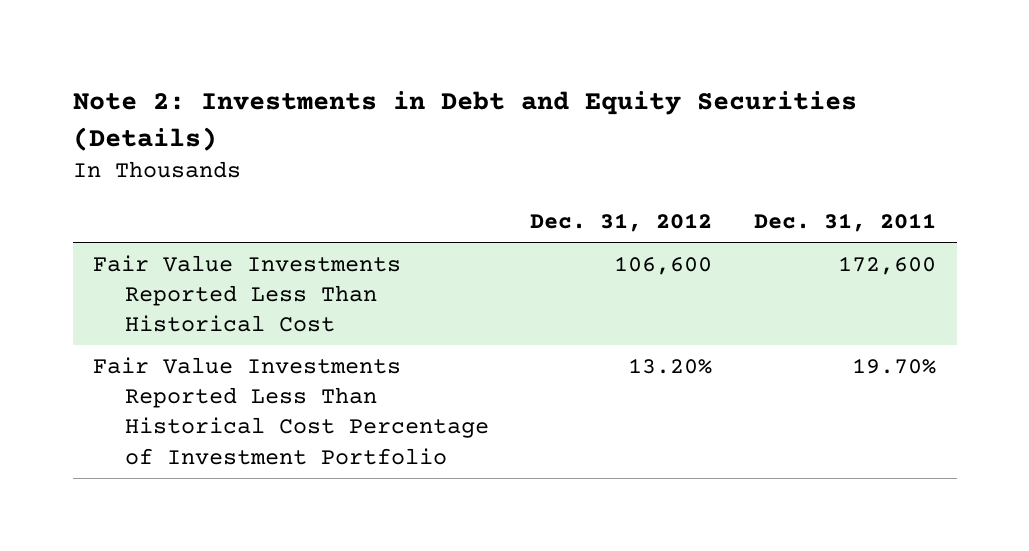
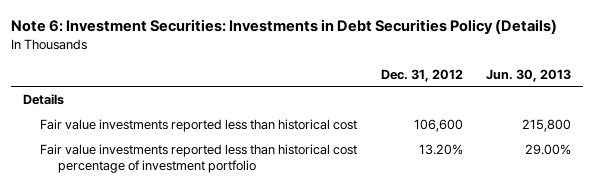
[72,91,857,151] Note 2: Investments in Debt and Equity Securities (Details) -> [10,19,557,35] Note 6: Investment Securities: Investments in Debt Securities Policy (Details)
[753,213,936,233] Dec. 31, 2011 -> none
none -> [486,68,572,82] Jun. 30, 2013
none -> [22,94,64,106] Details
[93,254,402,333] Fair Value Investments Reported Less Than Historical Cost -> [40,119,358,133] Fair value investments reported less than historical cost
[93,356,489,465] Fair Value Investments Reported Less Than Historical Cost Percentage of Investment Portfolio -> [40,144,358,174] Fair value investments reported less than historical cost percentage of investment portfolio

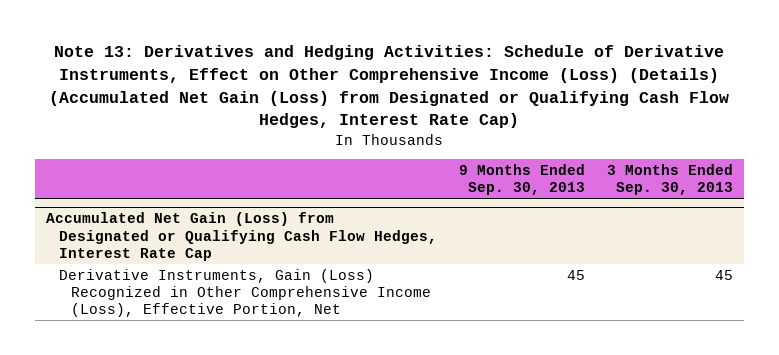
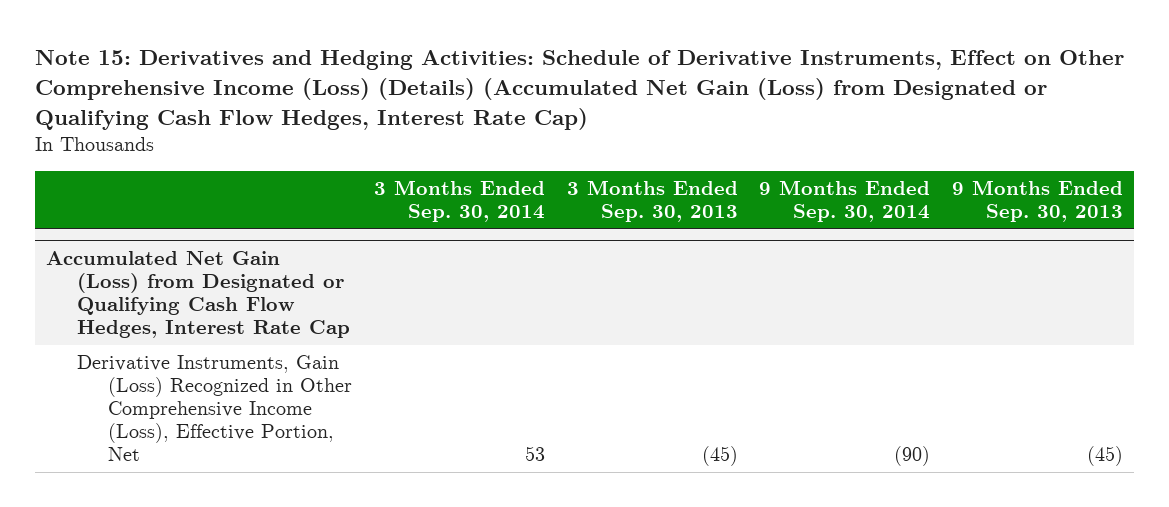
[49,45,730,129] Note 13: Derivatives and Hedging Activities: Schedule of Derivative Instruments, Effect on Other Comprehensive Income (Loss) (Details) (Accumulated Net Gain (Loss) from Designated or Qualifying Cash Flow Hedges, Interest Rate Cap) -> [35,50,1125,131] Note 15: Derivatives and Hedging Activities: Schedule of Derivative Instruments, Effect on Other Comprehensive Income (Loss) (Details) (Accumulated Net Gain (Loss) from Designated or Qualifying Cash Flow Hedges, Interest Rate Cap)
none -> [373,179,545,222] 3 Months Ended Sep. 30, 2014
none -> [759,179,931,222] 9 Months Ended Sep. 30, 2014
[566,269,585,280] 45 -> [1087,446,1124,467] (45)
[714,269,733,280] 45 -> [701,446,738,467] (45)

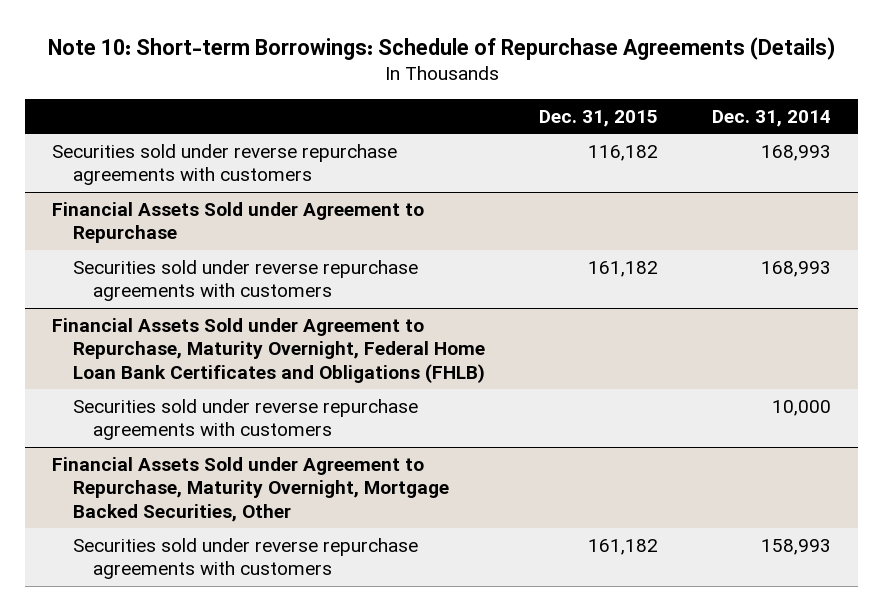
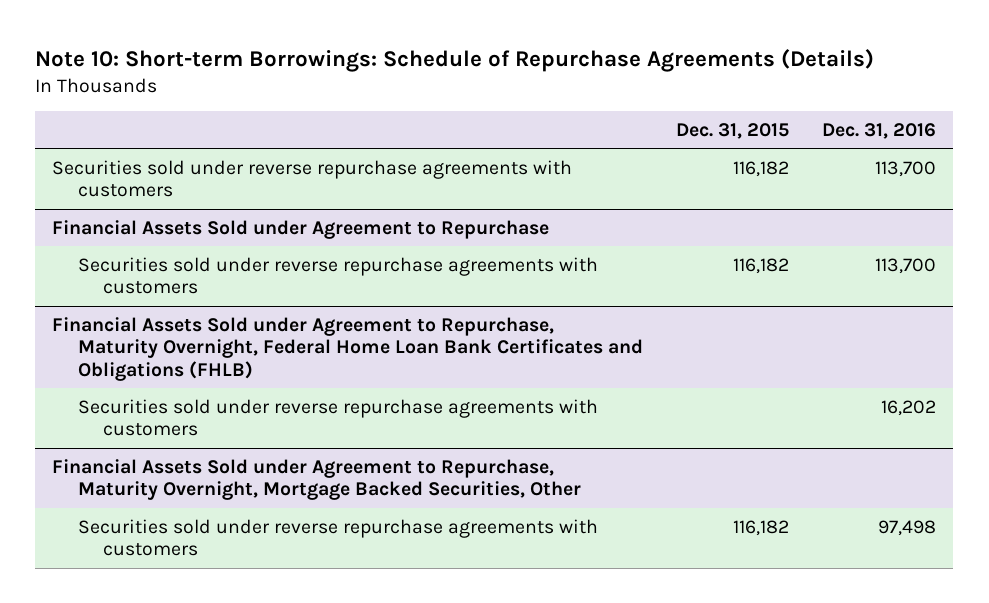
[712,109,832,127] Dec. 31, 2014 -> none
none -> [822,122,937,139] Dec. 31, 2016
[587,260,658,277] 161,182 -> [733,257,790,274] 116,182
[587,538,658,555] 161,182 -> [733,519,790,536] 116,182

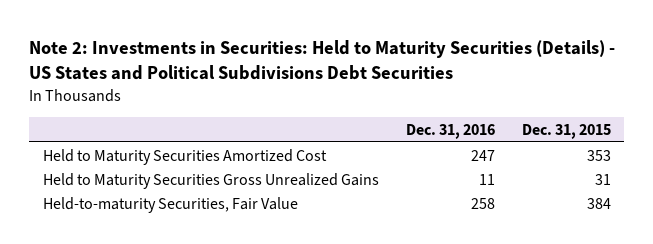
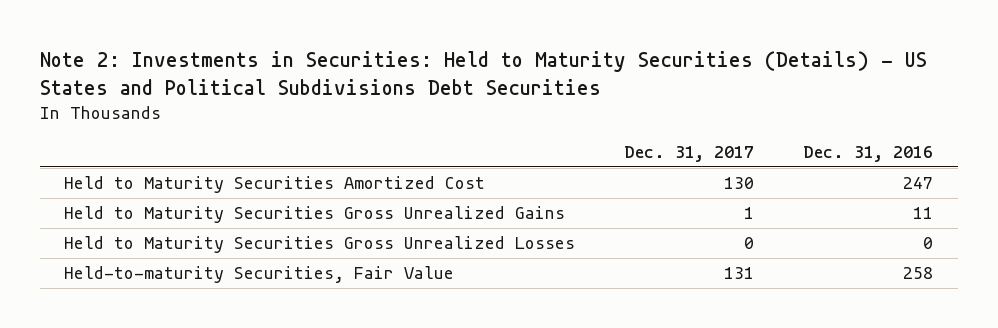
[521,123,611,139] Dec. 31, 2015 -> none
none -> [624,145,755,162] Dec. 31, 2017
none -> [64,236,576,254] Held to Maturity Securities Gross Unrealized Losses

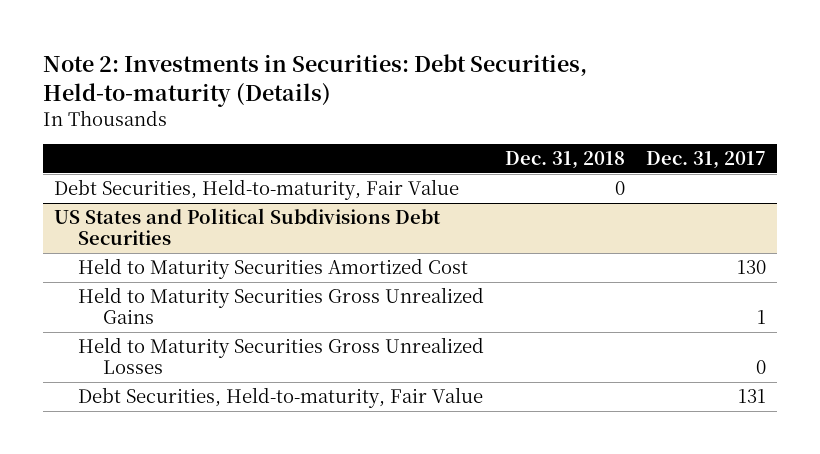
[39,51,927,95] Note 2: Investments in Securities: Held to Maturity Securities (Details) - US States and Political Subdivisions Debt Securities -> [43,53,588,107] Note 2: Investments in Securities: Debt Securities, Held-to-maturity (Details)
[803,145,934,162] Dec. 31, 2016 -> none
none -> [505,151,626,170] Dec. 31, 2018
none -> [53,179,459,201] Debt Securities, Held-to-maturity, Fair Value
none -> [53,208,441,246] US States and Political Subdivisions Debt Securities
[64,266,455,284] Held-to-maturity Securities, Fair Value -> [78,387,484,409] Debt Securities, Held-to-maturity, Fair Value

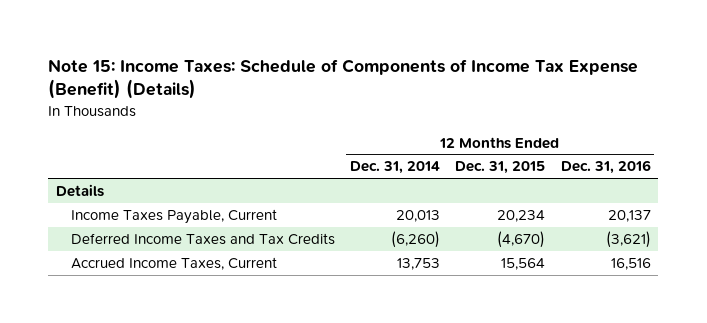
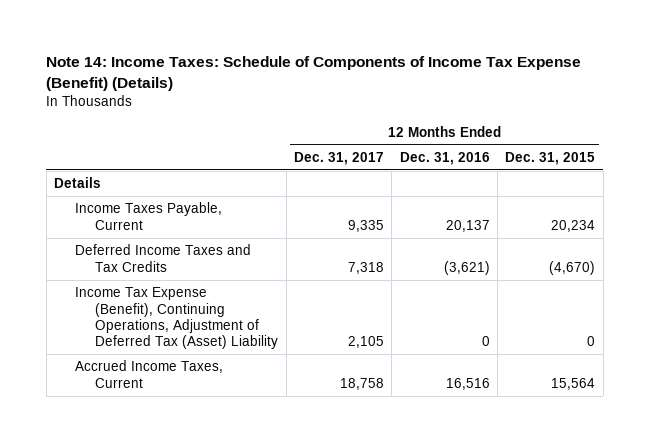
[48,58,639,100] Note 15: Income Taxes: Schedule of Components of Income Tax Expense (Benefit) (Details) -> [46,55,582,91] Note 14: Income Taxes: Schedule of Components of Income Tax Expense (Benefit) (Details)
[349,161,440,175] Dec. 31, 2014 -> none
none -> [293,151,384,165] Dec. 31, 2017
none -> [74,287,279,350] Income Tax Expense (Benefit), Continuing Operations, Adjustment of Deferred Tax (Asset) Liability

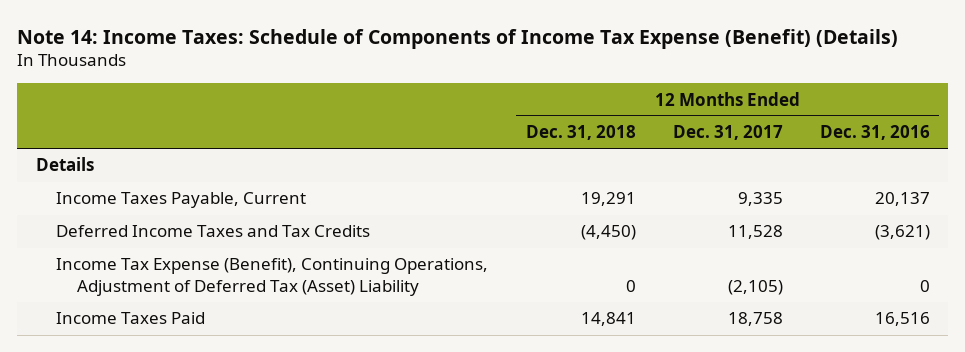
[505,151,596,165] Dec. 31, 2015 -> none
none -> [525,125,636,141] Dec. 31, 2018
[347,261,384,274] 7,318 -> [727,225,783,240] 11,528
[347,336,384,349] 2,105 -> [727,279,783,295] (2,105)
[74,360,223,388] Accrued Income Taxes, Current -> [56,312,206,325] Income Taxes Paid

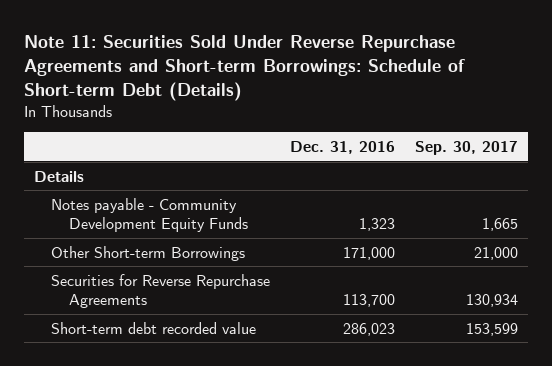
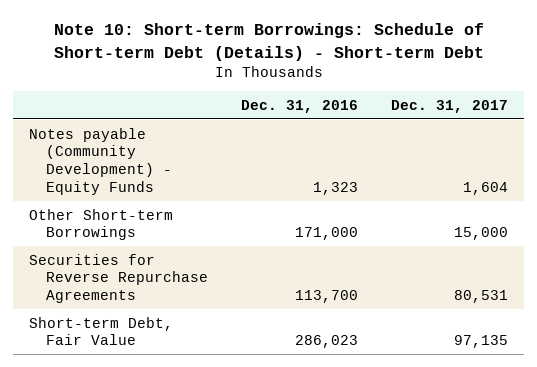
[24,35,466,102] Note 11: Securities Sold Under Reverse Repurchase Agreements and Short-term Borrowings: Schedule of Short-term Debt (Details) -> [53,23,484,61] Note 10: Short-term Borrowings: Schedule of Short-term Debt (Details) - Short-term Debt
[414,140,518,155] Sep. 30, 2017 -> none
none -> [390,99,508,113] Dec. 31, 2017
[34,170,85,182] Details -> none
[51,197,248,232] Notes payable - Community Development Equity Funds -> [29,127,173,195] Notes payable (Community Development) - Equity Funds
[51,321,257,334] Short-term debt recorded value -> [29,316,174,346] Short-term Debt, Fair Value

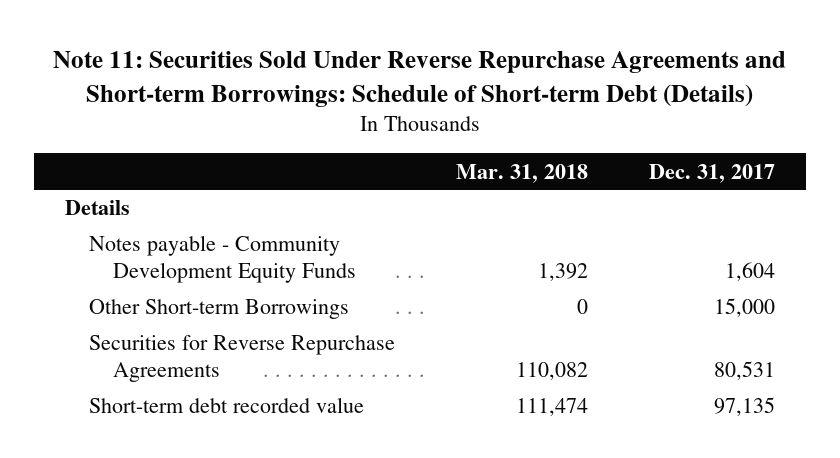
[53,23,484,61] Note 10: Short-term Borrowings: Schedule of Short-term Debt (Details) - Short-term Debt -> [52,50,786,107] Note 11: Securities Sold Under Reverse Repurchase Agreements and Short-term Borrowings: Schedule of Short-term Debt (Details)
[241,99,359,113] Dec. 31, 2016 -> none
none -> [455,163,588,183] Mar. 31, 2018
none -> [64,200,130,216] Details
[29,127,173,195] Notes payable (Community Development) - Equity Funds -> [88,235,356,284] Notes payable - Community Development Equity Funds
[29,316,174,346] Short-term Debt, Fair Value -> [88,397,364,414] Short-term debt recorded value

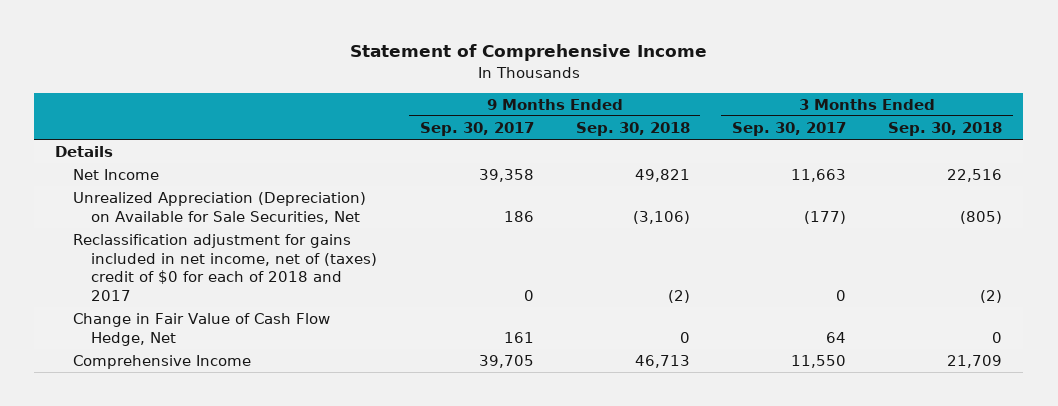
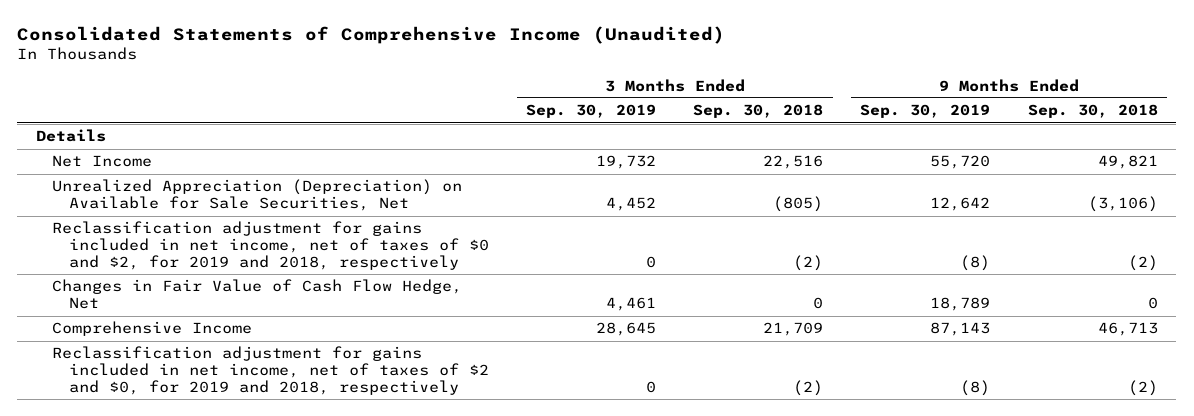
[349,44,707,62] Statement of Comprehensive Income -> [17,25,726,44] Consolidated Statements of Comprehensive Income (Unaudited)
[419,121,534,136] Sep. 30, 2017 -> none
[731,121,846,136] Sep. 30, 2017 -> none
none -> [525,104,656,119] Sep. 30, 2019
none -> [860,104,991,119] Sep. 30, 2019
[73,234,378,301] Reclassification adjustment for gains included in net income, net of (taxes) credit of $0 for each of 2018 and 2017 -> [52,221,489,271] Reclassification adjustment for gains included in net income, net of taxes of $0 and $2, for 2019 and 2018, respectively
[73,313,331,346] Change in Fair Value of Cash Flow Hedge, Net -> [52,279,463,310] Changes in Fair Value of Cash Flow Hedge, Net
none -> [52,346,489,396] Reclassification adjustment for gains included in net income, net of taxes of $2 and $0, for 2019 and 2018, respectively

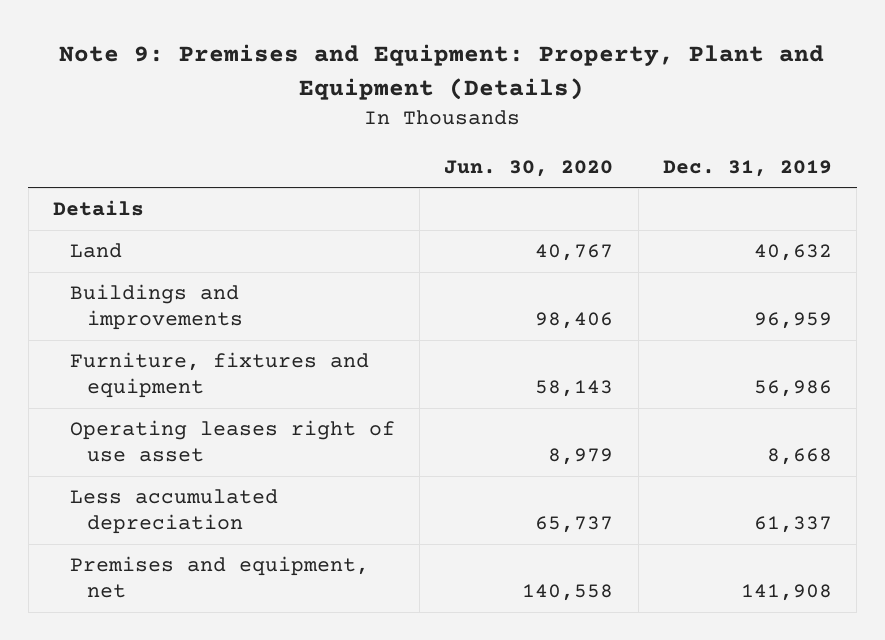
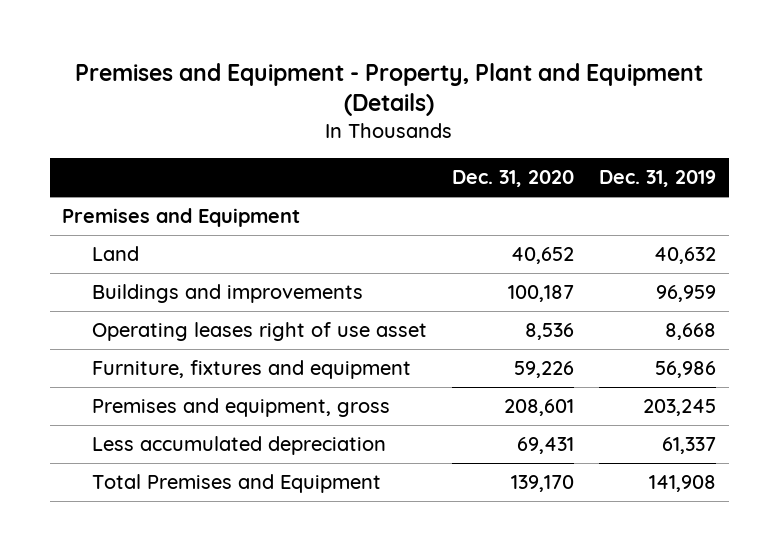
[59,44,825,100] Note 9: Premises and Equipment: Property, Plant and Equipment (Details) -> [75,62,704,117] Premises and Equipment - Property, Plant and Equipment (Details)
[444,159,614,177] Jun. 30, 2020 -> none
none -> [451,170,574,188] Dec. 31, 2020
[52,200,144,217] Details -> none
none -> [62,208,301,228] Premises and Equipment
[69,352,369,398] Furniture, fixtures and equipment -> [91,360,411,380] Furniture, fixtures and equipment
none -> [91,398,390,418] Premises and equipment, gross
[69,556,369,598] Premises and equipment, net -> [91,474,381,494] Total Premises and Equipment

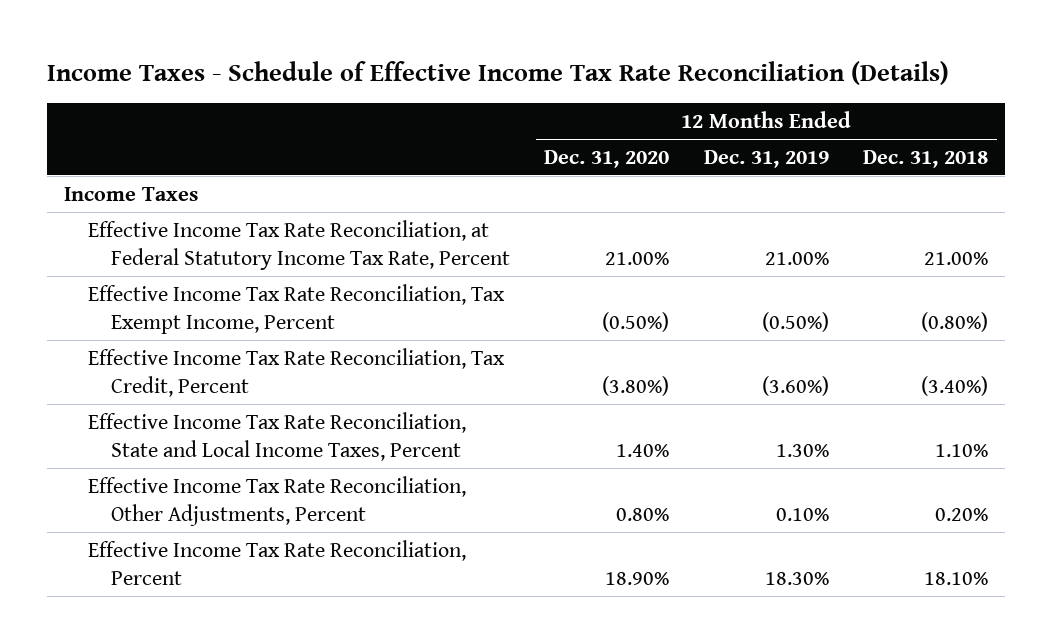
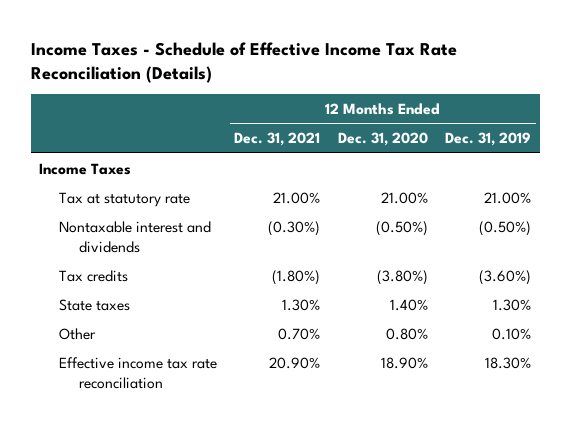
[862,149,988,168] Dec. 31, 2018 -> none
none -> [234,132,321,147] Dec. 31, 2021
[87,219,511,271] Effective Income Tax Rate Reconciliation, at Federal Statutory Income Tax Rate, Percent -> [58,191,190,207] Tax at statutory rate
[87,283,505,335] Effective Income Tax Rate Reconciliation, Tax Exempt Income, Percent -> [58,220,211,253] Nontaxable interest and dividends
[87,347,505,398] Effective Income Tax Rate Reconciliation, Tax Credit, Percent -> [58,269,128,282] Tax credits
[87,411,466,462] Effective Income Tax Rate Reconciliation, State and Local Income Taxes, Percent -> [58,298,130,311] State taxes
[87,475,466,527] Effective Income Tax Rate Reconciliation, Other Adjustments, Percent -> [58,327,96,340] Other
[87,539,466,586] Effective Income Tax Rate Reconciliation, Percent -> [58,356,217,389] Effective income tax rate reconciliation

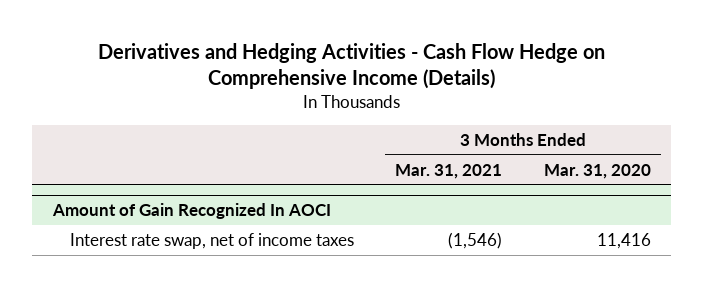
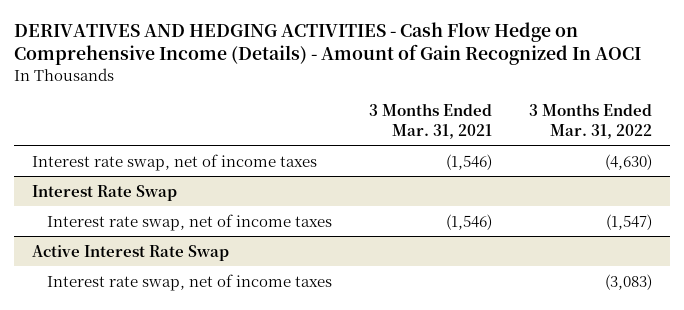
[97,42,605,90] Derivatives and Hedging Activities - Cash Flow Hedge on Comprehensive Income (Details) -> [13,21,641,66] DERIVATIVES AND HEDGING ACTIVITIES - Cash Flow Hedge on Comprehensive Income (Details) - Amount of Gain Recognized In AOCI
[543,163,651,179] Mar. 31, 2020 -> none
none -> [528,103,652,139] 3 Months Ended Mar. 31, 2022
[52,203,332,220] Amount of Gain Recognized In AOCI -> none
none -> [32,184,178,201] Interest Rate Swap
none -> [46,213,332,231] Interest rate swap, net of income taxes
none -> [32,244,230,261] Active Interest Rate Swap
none -> [46,273,332,291] Interest rate swap, net of income taxes

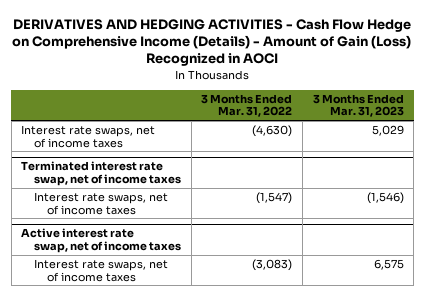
[13,21,641,66] DERIVATIVES AND HEDGING ACTIVITIES - Cash Flow Hedge on Comprehensive Income (Details) - Amount of Gain Recognized In AOCI -> [12,18,412,67] DERIVATIVES AND HEDGING ACTIVITIES - Cash Flow Hedge on Comprehensive Income (Details) - Amount of Gain (Loss) Recognized in AOCI
[368,103,492,139] 3 Months Ended Mar. 31, 2021 -> none
none -> [312,93,404,118] 3 Months Ended Mar. 31, 2023
[32,153,318,171] Interest rate swap, net of income taxes -> [21,124,156,148] Interest rate swaps, net of income taxes
[32,184,178,201] Interest Rate Swap -> [21,161,182,187] Terminated interest rate swap, net of income taxes
[46,213,332,231] Interest rate swap, net of income taxes -> [34,191,169,215] Interest rate swaps, net of income taxes
[32,244,230,261] Active Interest Rate Swap -> [21,228,182,254] Active interest rate swap, net of income taxes
[46,273,332,291] Interest rate swap, net of income taxes -> [34,258,169,282] Interest rate swaps, net of income taxes

